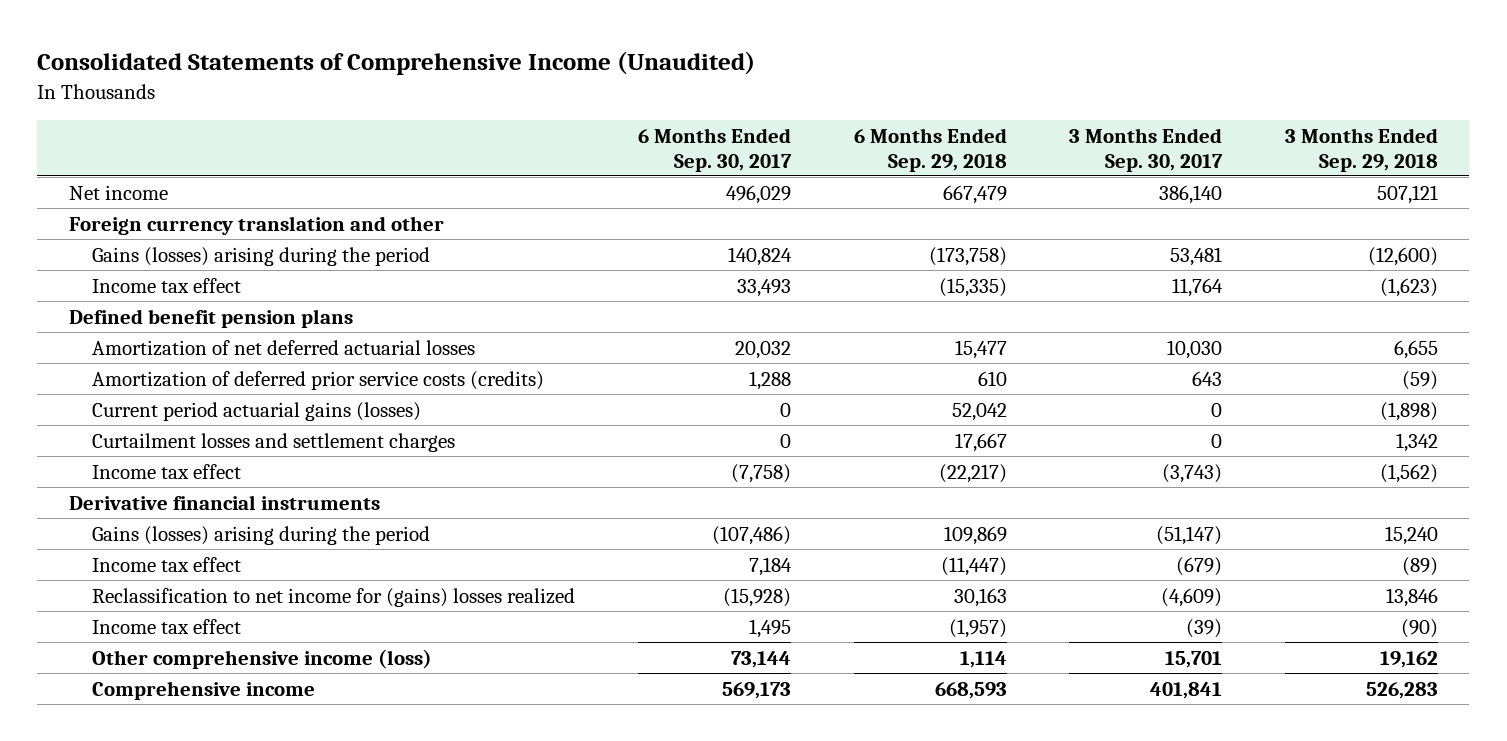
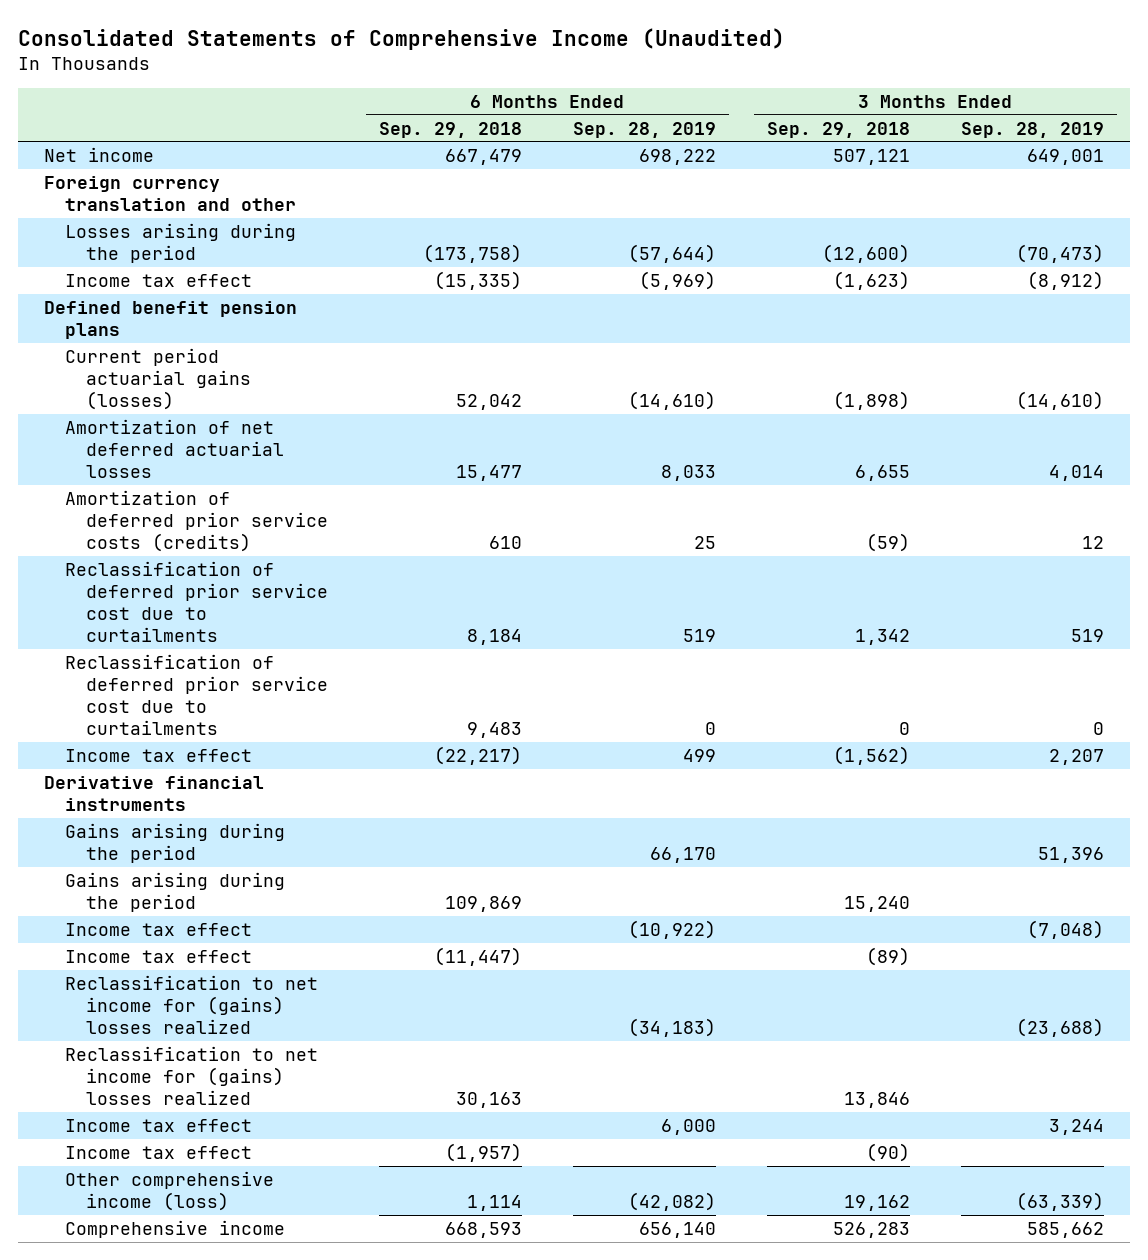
[637,127,792,172] 6 Months Ended Sep. 30, 2017 -> none
[1069,127,1224,172] 3 Months Ended Sep. 30, 2017 -> none
none -> [572,121,716,138] Sep. 28, 2019
none -> [960,121,1104,138] Sep. 28, 2019
[91,246,430,266] Gains (losses) arising during the period -> [64,222,296,263] Losses arising during the period
[91,401,421,421] Current period actuarial gains (losses) -> [64,347,251,411] Current period actuarial gains (losses)
[91,432,455,452] Curtailment losses and settlement charges -> none
none -> [64,560,328,643] Reclassification of deferred prior service cost due to curtailments
none -> [64,653,328,736] Reclassification of deferred prior service cost due to curtailments
none -> [64,822,285,863] Gains arising during the period
[91,525,430,545] Gains (losses) arising during the period -> [64,871,285,912] Gains arising during the period
none -> [64,922,252,936] Income tax effect
none -> [64,974,318,1035] Reclassification to net income for (gains) losses realized
none -> [64,1118,252,1132] Income tax effect

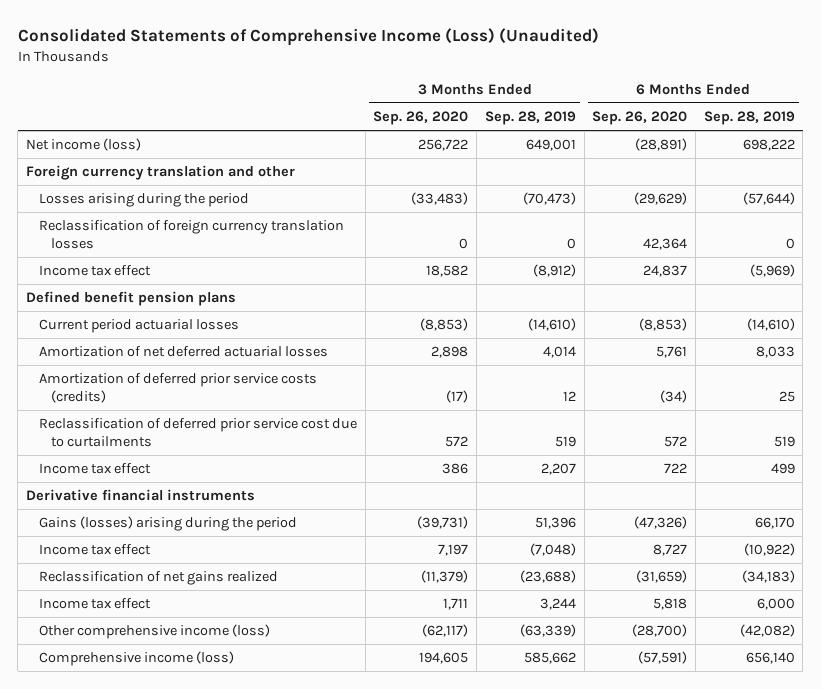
[18,28,786,51] Consolidated Statements of Comprehensive Income (Unaudited) -> [17,27,599,46] Consolidated Statements of Comprehensive Income (Loss) (Unaudited)
[378,121,522,138] Sep. 29, 2018 -> none
[766,121,910,138] Sep. 29, 2018 -> none
none -> [373,111,469,126] Sep. 26, 2020
none -> [592,111,688,126] Sep. 26, 2020
[43,146,154,162] Net income -> [26,138,142,152] Net income (loss)
none -> [38,220,344,249] Reclassification of foreign currency translation losses
[64,347,251,411] Current period actuarial gains (losses) -> [38,319,239,334] Current period actuarial losses
[64,653,328,736] Reclassification of deferred prior service cost due to curtailments -> none
[64,871,285,912] Gains arising during the period -> none
[64,822,285,863] Gains arising during the period -> [38,516,297,532] Gains (losses) arising during the period
[64,949,252,963] Income tax effect -> none
[64,1045,318,1106] Reclassification to net income for (gains) losses realized -> none
[64,974,318,1035] Reclassification to net income for (gains) losses realized -> [38,571,278,586] Reclassification of net gains realized
[64,1145,252,1159] Income tax effect -> none
[64,1219,285,1238] Comprehensive income -> [38,651,234,667] Comprehensive income (loss)

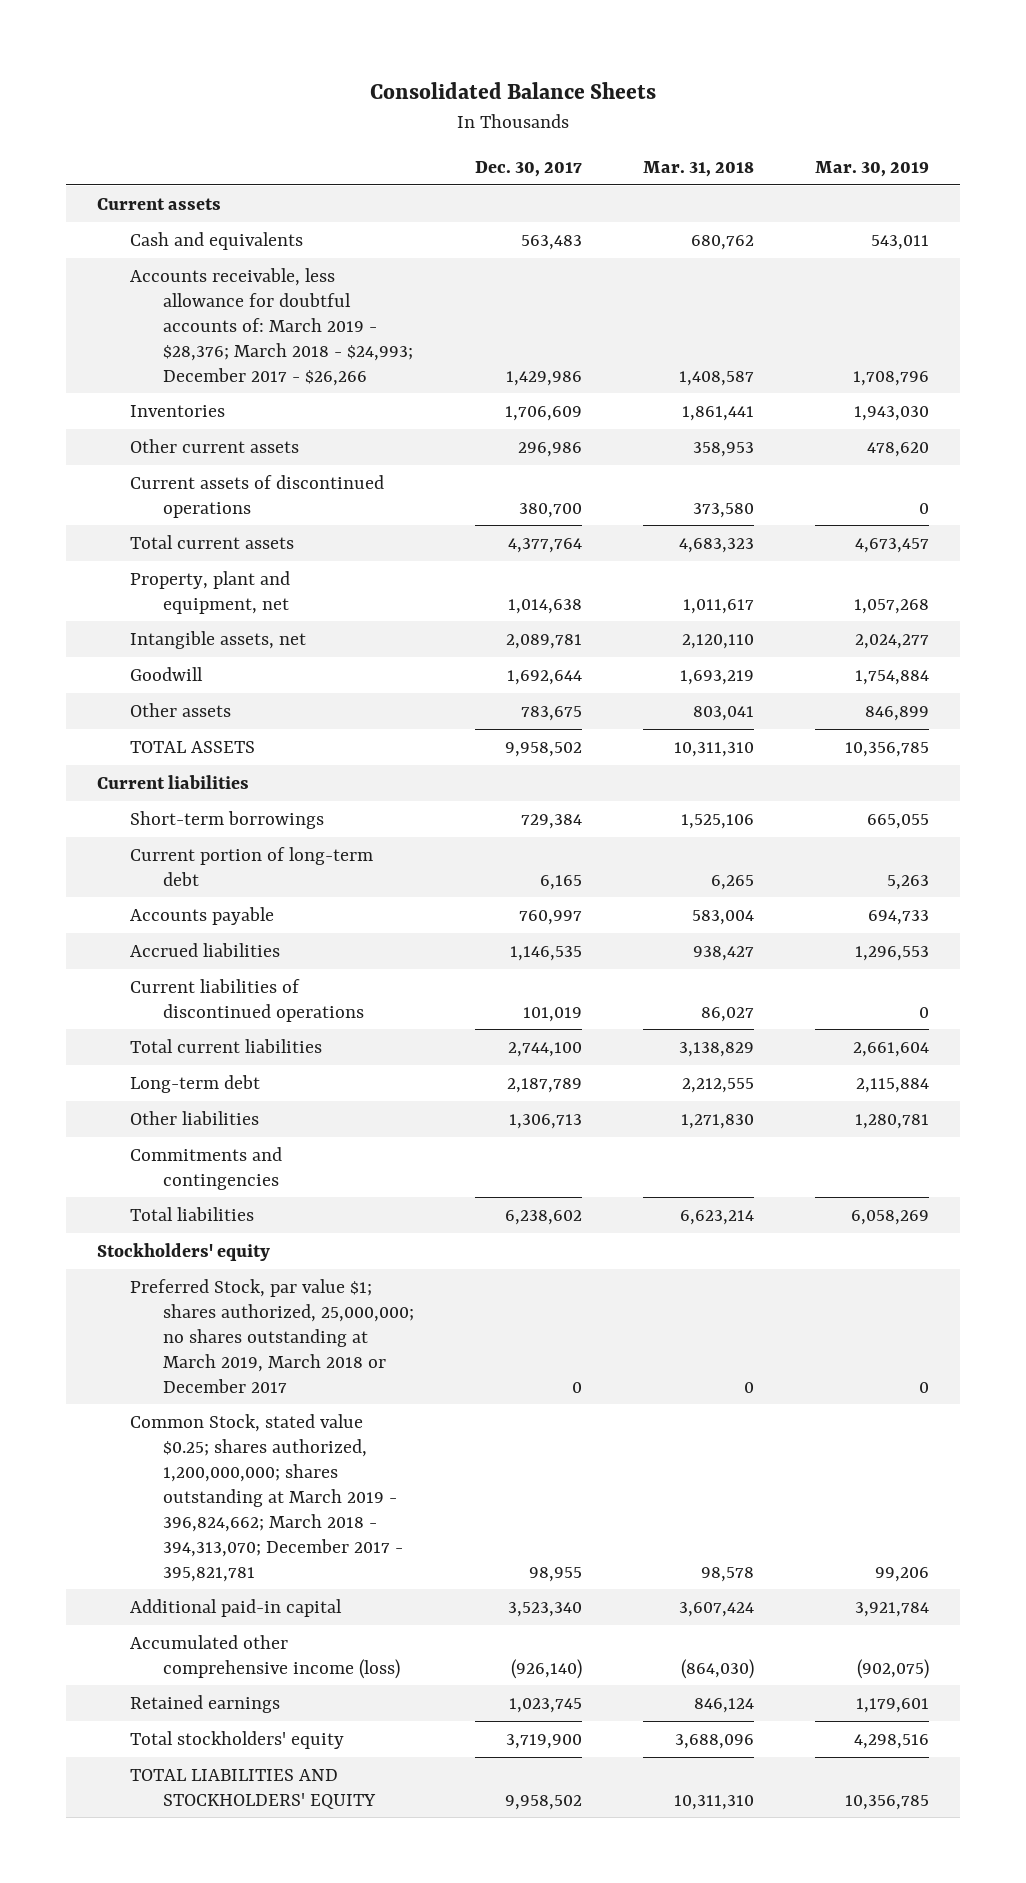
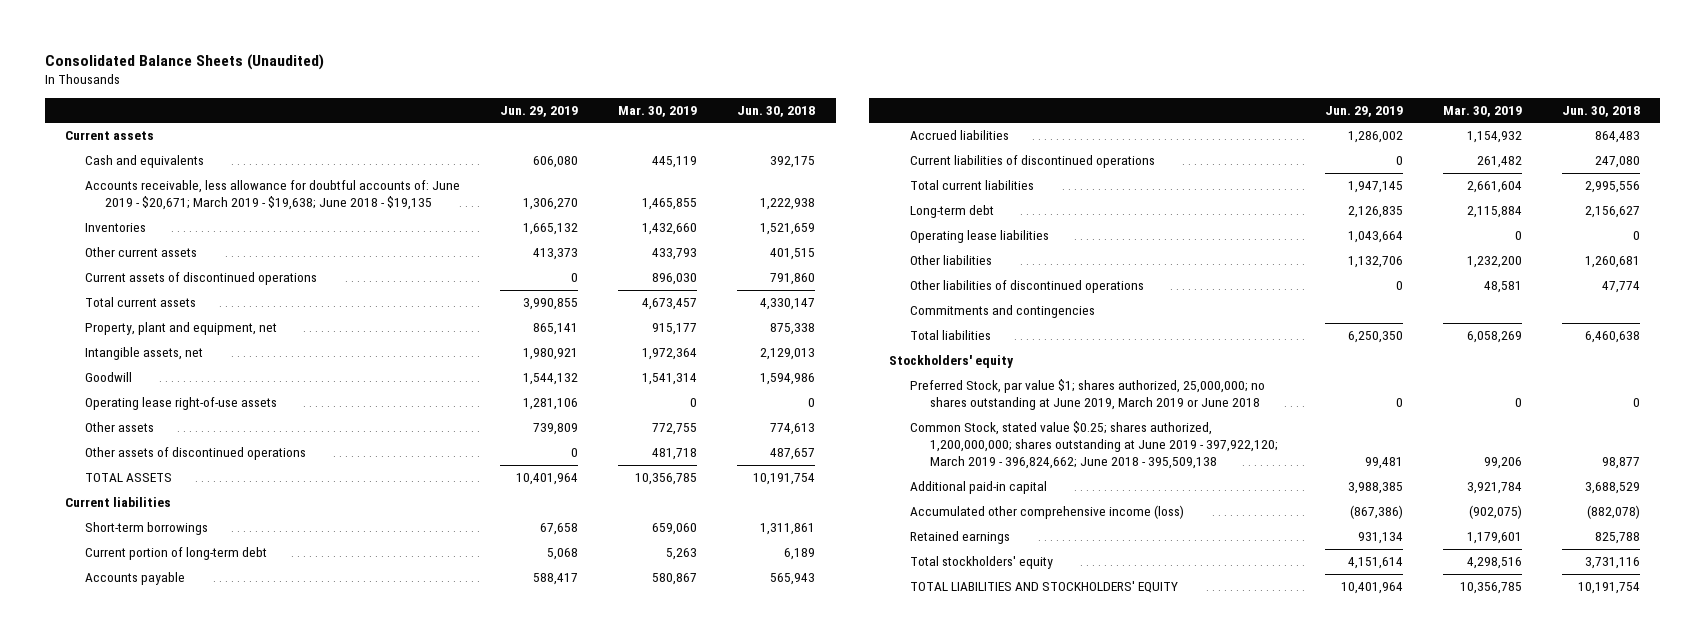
[370,82,657,100] Consolidated Balance Sheets -> [44,53,324,70] Consolidated Balance Sheets (Unaudited)
[474,160,582,177] Dec. 30, 2017 -> none
[643,160,755,177] Mar. 31, 2018 -> none
none -> [500,105,579,117] Jun. 29, 2019
none -> [737,105,816,117] Jun. 30, 2018
[871,234,930,250] 543,011 -> [652,156,698,169] 445,119
[129,267,413,386] Accounts receivable, less allowance for doubtful accounts of: March 2019 - $28,376; March 2018 - $24,993; December 2017 - $26,266 -> [85,180,461,211] Accounts receivable, less allowance for doubtful accounts of: June 2019 - $20,671; March 2019 - $19,638; June 2018 - $19,135
[853,370,930,386] 1,708,796 -> [642,198,698,211] 1,465,855
[854,405,930,421] 1,943,030 -> [642,223,698,236] 1,432,660
[867,441,930,457] 478,620 -> [652,248,698,261] 433,793
[919,502,930,514] 0 -> [652,273,698,286] 896,030
[854,598,930,614] 1,057,268 -> [652,323,698,336] 915,177
[855,633,930,649] 2,024,277 -> [642,348,698,361] 1,972,364
[855,669,930,685] 1,754,884 -> [642,373,698,386] 1,541,314
none -> [85,397,278,411] Operating lease right-of-use assets
[865,705,930,721] 846,899 -> [652,423,698,436] 772,755
none -> [85,447,307,461] Other assets of discontinued operations
[867,813,930,829] 665,055 -> [652,523,698,536] 659,060
[868,909,930,925] 694,733 -> [652,573,698,586] 580,867
[855,945,930,961] 1,296,553 -> [1466,131,1522,144] 1,154,932
[919,1006,930,1018] 0 -> [1476,156,1522,169] 261,482
none -> [909,230,1049,244] Operating lease liabilities
[855,1113,930,1129] 1,280,781 -> [1466,256,1522,269] 1,232,200
none -> [909,280,1144,294] Other liabilities of discontinued operations
[129,1278,414,1393] Preferred Stock, par value $1; shares authorized, 25,000,000; no shares outstanding at March 2019, March 2018 or December 2017 -> [909,379,1265,411] Preferred Stock, par value $1; shares authorized, 25,000,000; no shares outstanding at June 2019, March 2019 or June 2018
[129,1413,403,1582] Common Stock, stated value $0.25; shares authorized, 1,200,000,000; shares outstanding at March 2019 - 396,824,662; March 2018 - 394,313,070; December 2017 - 395,821,781 -> [909,421,1278,470] Common Stock, stated value $0.25; shares authorized, 1,200,000,000; shares outstanding at June 2019 - 397,922,120; March 2019 - 396,824,662; June 2018 - 395,509,138

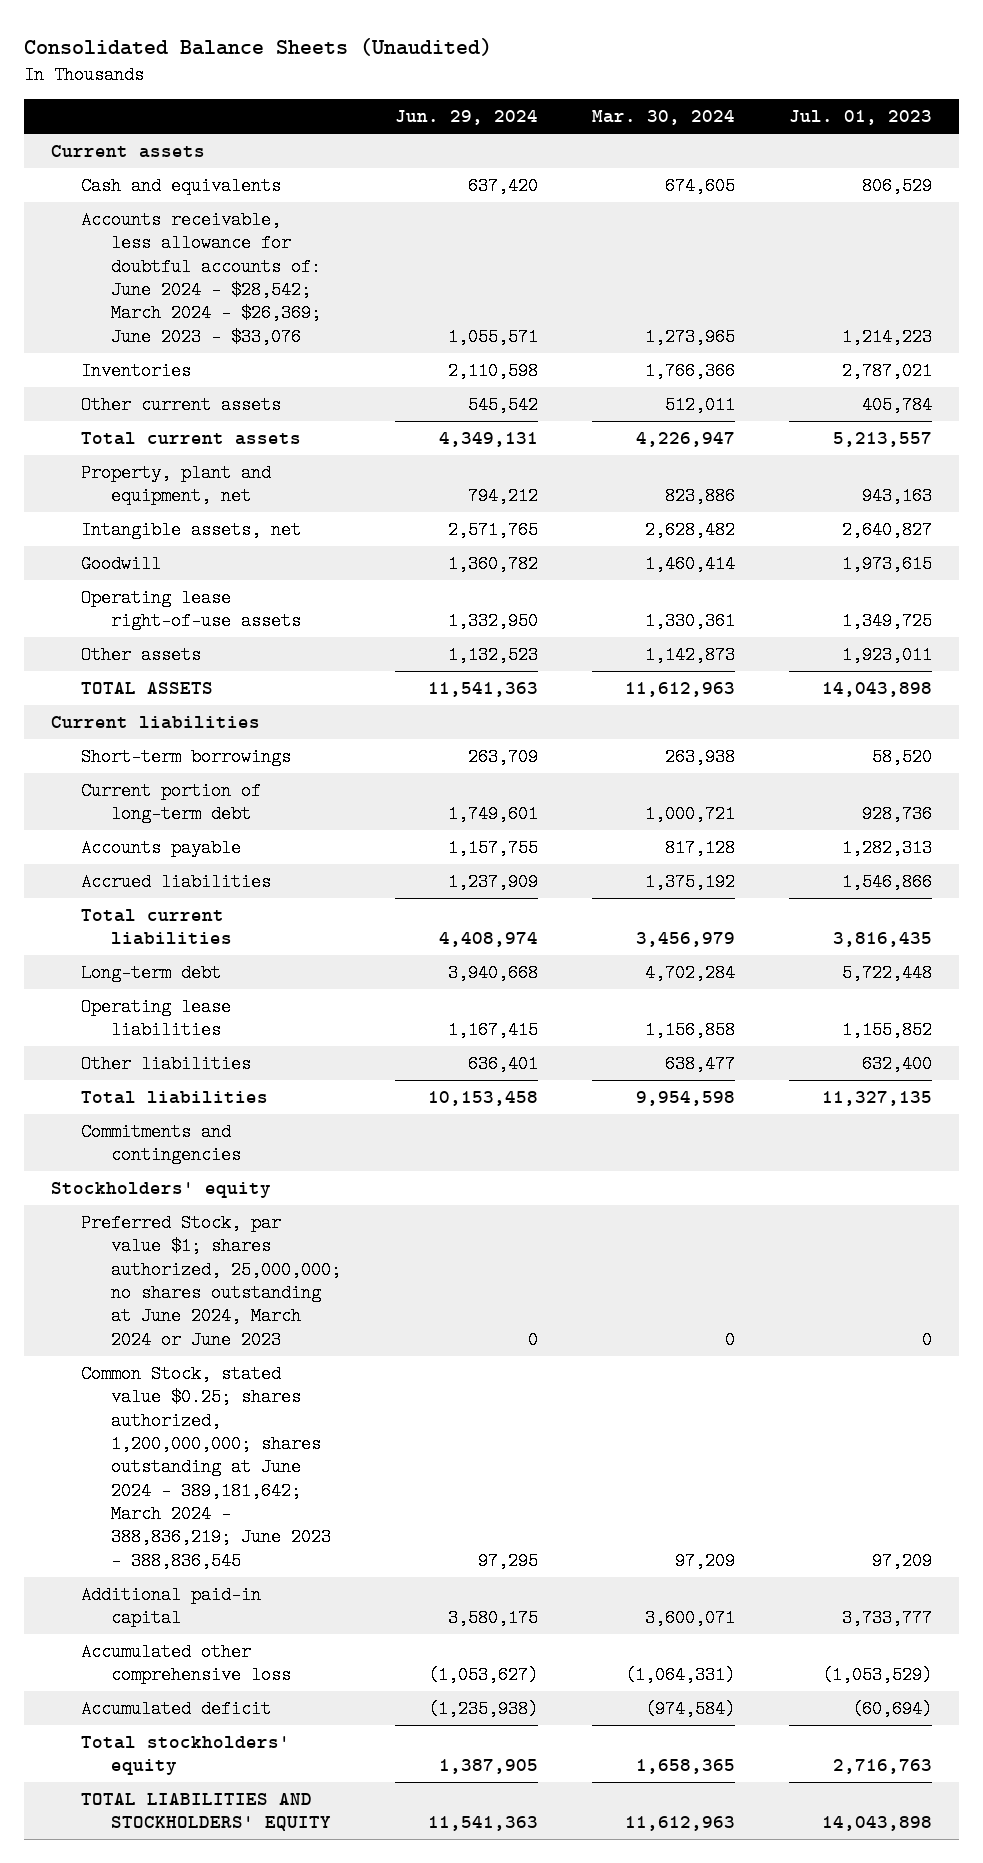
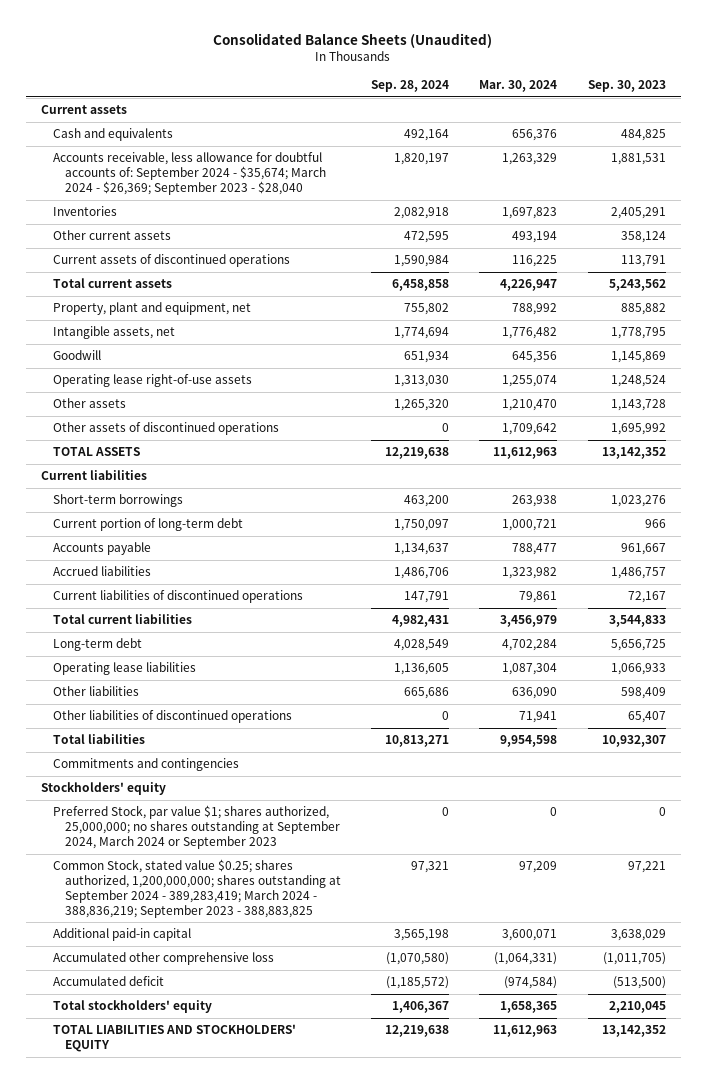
[395,110,539,126] Jun. 29, 2024 -> none
[788,110,932,126] Jul. 01, 2023 -> none
none -> [370,80,449,93] Sep. 28, 2024
none -> [587,80,666,93] Sep. 30, 2023
[665,176,736,195] 674,605 -> [512,129,558,142] 656,376
[80,210,322,346] Accounts receivable, less allowance for doubtful accounts of: June 2024 - $28,542; March 2024 - $26,369; June 2023 - $33,076 -> [52,152,326,195] Accounts receivable, less allowance for doubtful accounts of: September 2024 - $35,674; March 2024 - $26,369; September 2023 - $28,040
[645,327,736,346] 1,273,965 -> [502,153,558,166] 1,263,329
[645,361,736,380] 1,766,366 -> [502,207,558,220] 1,697,823
[665,395,736,414] 512,011 -> [512,231,558,244] 493,194
none -> [52,254,290,268] Current assets of discontinued operations
[665,487,736,506] 823,886 -> [512,303,558,316] 788,992
[645,520,736,539] 2,628,482 -> [502,327,558,340] 1,776,482
[645,554,736,573] 1,460,414 -> [512,351,558,364] 645,356
[645,612,736,631] 1,330,361 -> [502,375,558,388] 1,255,074
[645,645,736,664] 1,142,873 -> [502,399,558,412] 1,210,470
none -> [52,422,279,436] Other assets of discontinued operations
[665,838,736,857] 817,128 -> [512,543,558,556] 788,477
[645,872,736,891] 1,375,192 -> [502,567,558,580] 1,323,982
none -> [52,590,303,604] Current liabilities of discontinued operations
[645,1021,736,1040] 1,156,858 -> [502,663,558,676] 1,087,304
[665,1054,736,1073] 638,477 -> [512,687,558,700] 636,090
none -> [52,710,292,724] Other liabilities of discontinued operations
[80,1213,342,1349] Preferred Stock, par value $1; shares authorized, 25,000,000; no shares outstanding at June 2024, March 2024 or June 2023 -> [52,805,340,849] Preferred Stock, par value $1; shares authorized, 25,000,000; no shares outstanding at September 2024, March 2024 or September 2023
[80,1364,332,1570] Common Stock, stated value $0.25; shares authorized, 1,200,000,000; shares outstanding at June 2024 - 389,181,642; March 2024 - 388,836,219; June 2023 - 388,836,545 -> [52,859,341,918] Common Stock, stated value $0.25; shares authorized, 1,200,000,000; shares outstanding at September 2024 - 389,283,419; March 2024 - 388,836,219; September 2023 - 388,883,825

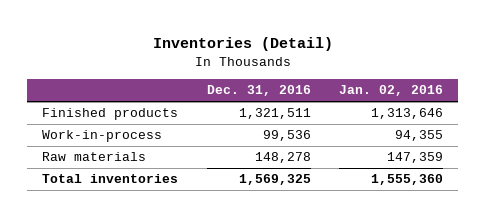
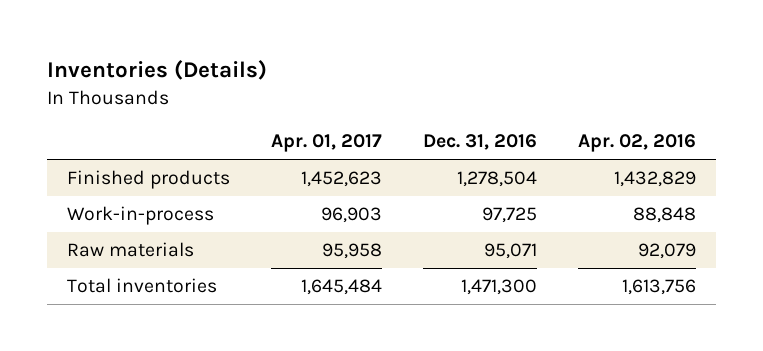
[152,36,333,51] Inventories (Detail) -> [46,60,267,81] Inventories (Details)
[339,85,444,97] Jan. 02, 2016 -> none
none -> [270,134,382,153] Apr. 01, 2017
none -> [577,134,696,153] Apr. 02, 2016
[238,108,311,120] 1,321,511 -> [456,171,537,188] 1,278,504
[262,130,311,142] 99,536 -> [481,207,537,224] 97,725
[254,152,311,164] 148,278 -> [483,243,537,260] 95,071
[238,174,311,186] 1,569,325 -> [460,279,537,296] 1,471,300

